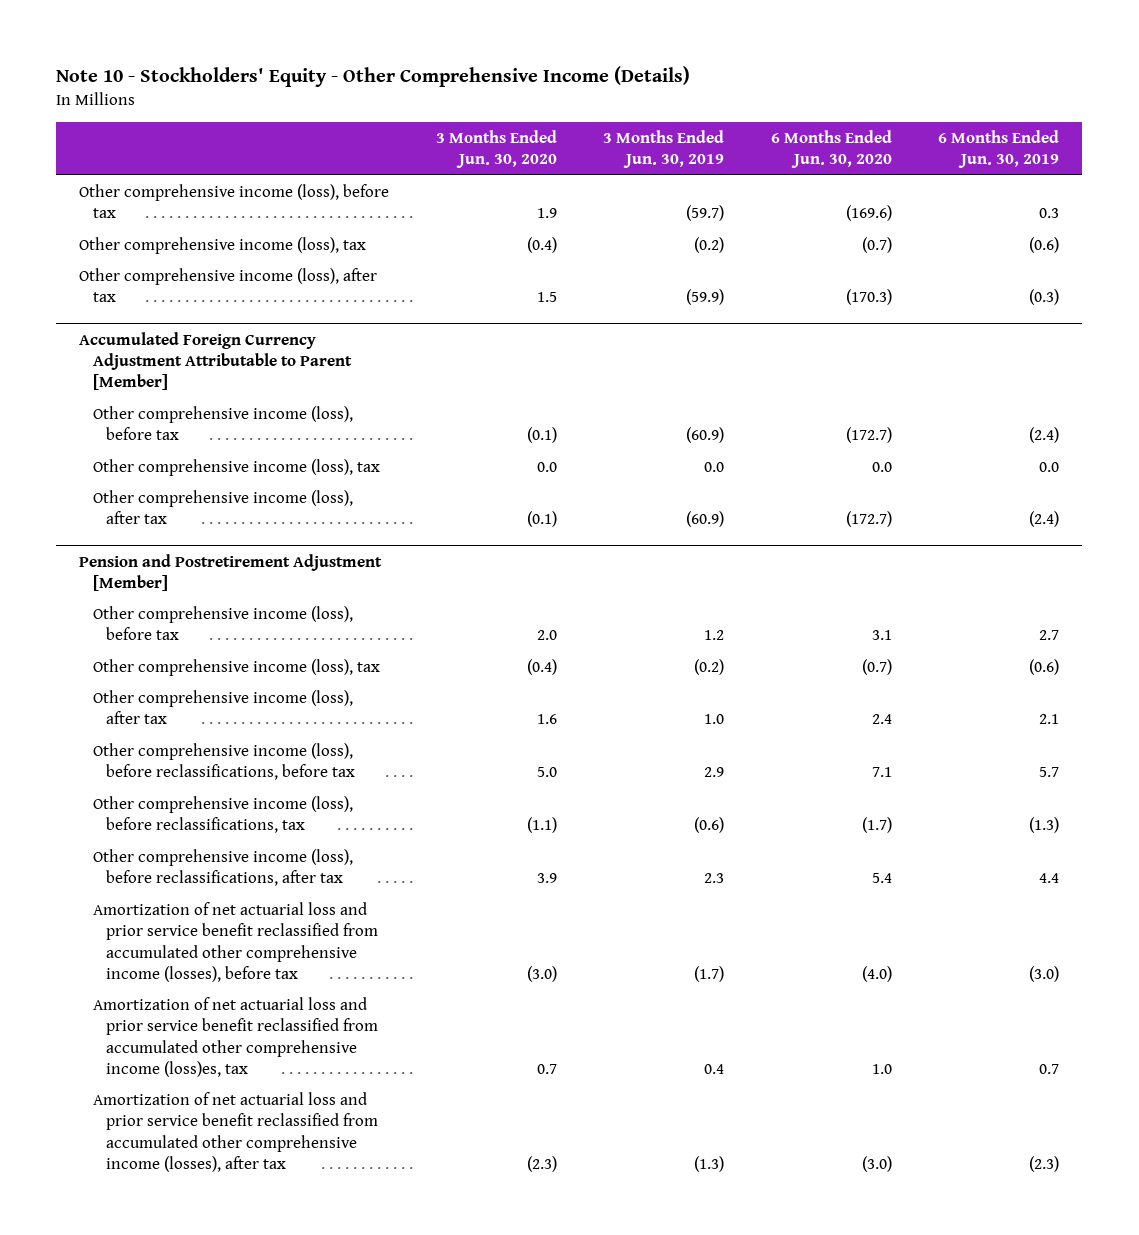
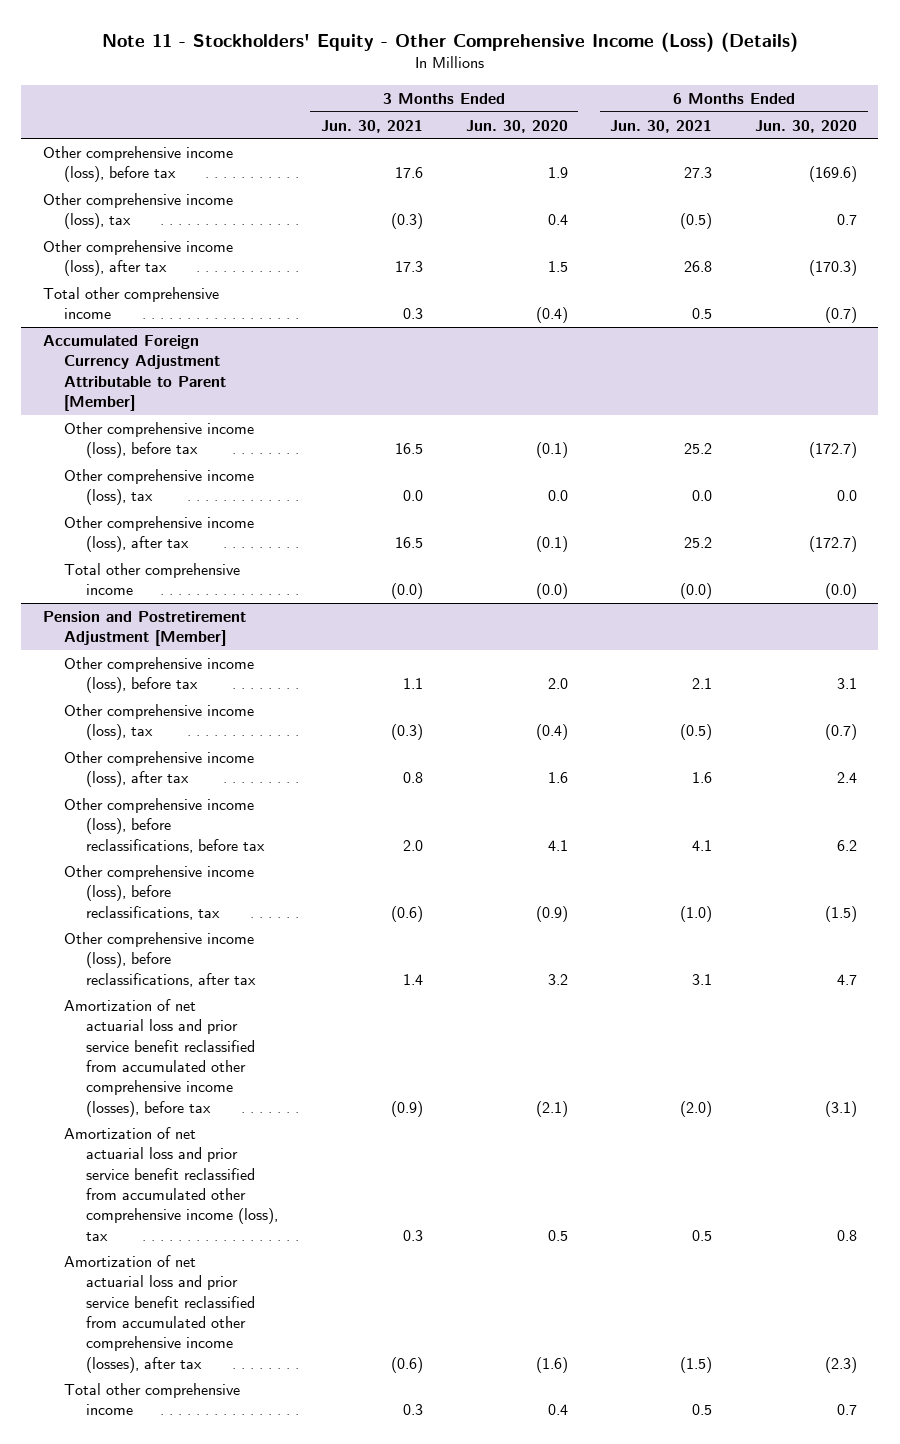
[56,66,691,88] Note 10 - Stockholders' Equity - Other Comprehensive Income (Details) -> [101,31,798,52] Note 11 - Stockholders' Equity - Other Comprehensive Income (Loss) (Details)
[603,130,725,169] 3 Months Ended Jun. 30, 2019 -> none
[938,130,1060,169] 6 Months Ended Jun. 30, 2019 -> none
none -> [320,119,423,133] Jun. 30, 2021
none -> [610,119,713,133] Jun. 30, 2021
[526,236,557,253] (0.4) -> [547,214,568,226] 0.4
[861,236,892,253] (0.7) -> [836,214,857,226] 0.7
none -> [42,287,219,320] Total other comprehensive income
none -> [64,563,241,596] Total other comprehensive income
[536,767,557,778] 5.0 -> [547,839,568,851] 4.1
[871,767,892,778] 7.1 -> [836,839,857,851] 6.2
[526,817,557,834] (1.1) -> [535,905,568,922] (0.9)
[861,817,892,834] (1.7) -> [824,905,857,922] (1.5)
[536,873,557,884] 3.9 -> [547,973,568,985] 3.2
[871,873,892,884] 5.4 -> [836,973,857,985] 4.7
[526,965,557,982] (3.0) -> [535,1100,568,1117] (2.1)
[861,965,892,982] (4.0) -> [824,1100,857,1117] (3.1)
[92,996,379,1077] Amortization of net actuarial loss and prior service benefit reclassified from accumulated other comprehensive income (loss)es, tax -> [64,1127,279,1241] Amortization of net actuarial loss and prior service benefit reclassified from accumulated other comprehensive income (loss), tax
[536,1063,557,1074] 0.7 -> [547,1229,568,1241] 0.5
[871,1063,892,1074] 1.0 -> [836,1229,857,1241] 0.8
[526,1155,557,1172] (2.3) -> [535,1356,568,1373] (1.6)
[861,1155,892,1172] (3.0) -> [824,1356,857,1373] (2.3)
none -> [64,1383,241,1416] Total other comprehensive income

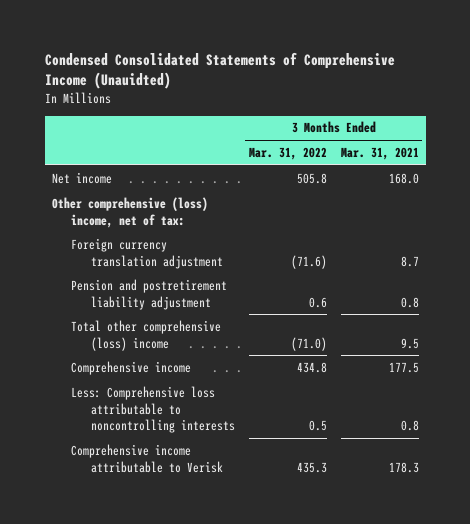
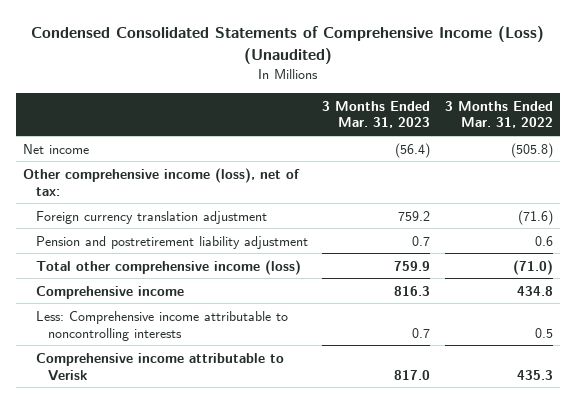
[44,51,395,89] Condensed Consolidated Statements of Comprehensive Income (Unauidted) -> [30,26,544,64] Condensed Consolidated Statements of Comprehensive Income (Loss) (Unaudited)
[340,147,419,161] Mar. 31, 2021 -> none
none -> [322,100,431,129] 3 Months Ended Mar. 31, 2023
[296,172,327,184] 505.8 -> [510,142,553,158] (505.8)
[51,196,208,228] Other comprehensive (loss) income, net of tax: -> [23,167,301,196] Other comprehensive income (loss), net of tax:
[71,319,222,351] Total other comprehensive (loss) income -> [35,259,301,275] Total other comprehensive income (loss)
[71,385,236,434] Less: Comprehensive loss attributable to noncontrolling interests -> [35,310,288,341] Less: Comprehensive income attributable to noncontrolling interests

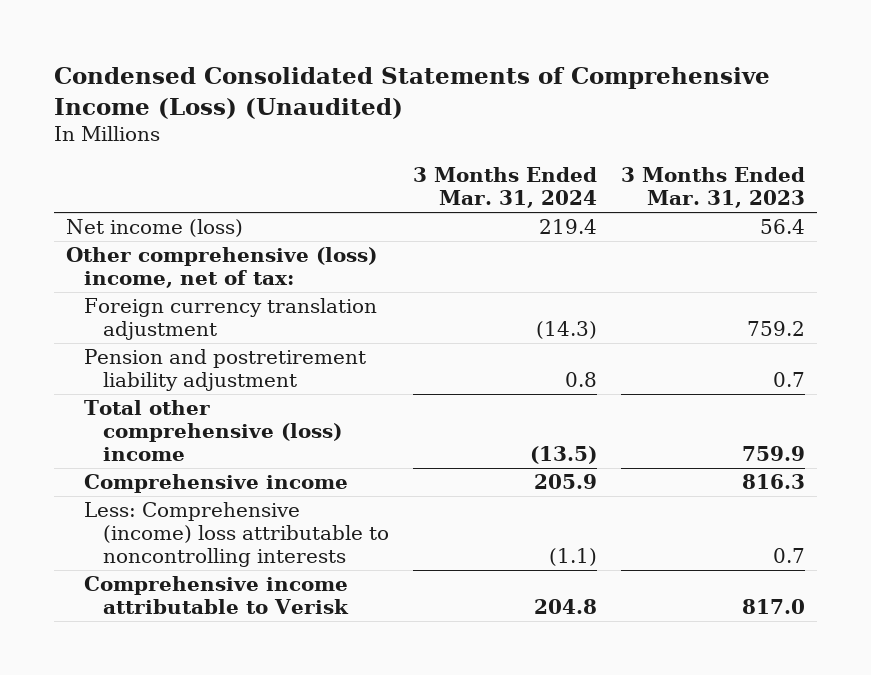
[444,100,553,129] 3 Months Ended Mar. 31, 2022 -> none
none -> [412,167,597,209] 3 Months Ended Mar. 31, 2024
[23,143,90,154] Net income -> [65,219,243,238] Net income (loss)
[395,142,431,158] (56.4) -> [759,219,805,235] 56.4
[23,167,301,196] Other comprehensive income (loss), net of tax: -> [65,247,377,289] Other comprehensive (loss) income, net of tax:
[35,259,301,275] Total other comprehensive income (loss) -> [84,400,342,462] Total other comprehensive (loss) income
[35,310,288,341] Less: Comprehensive income attributable to noncontrolling interests -> [84,502,389,568] Less: Comprehensive (income) loss attributable to noncontrolling interests

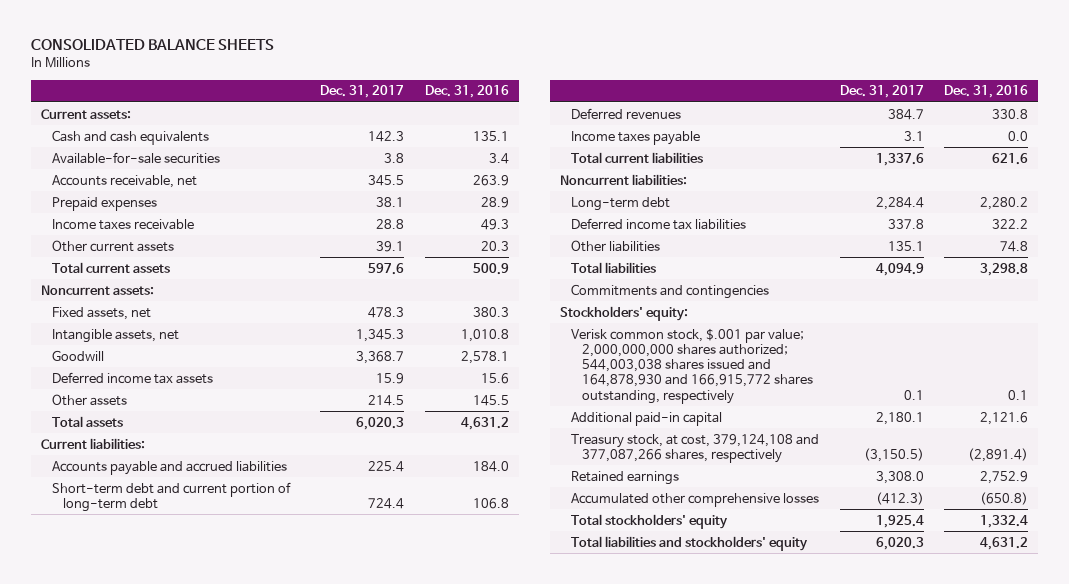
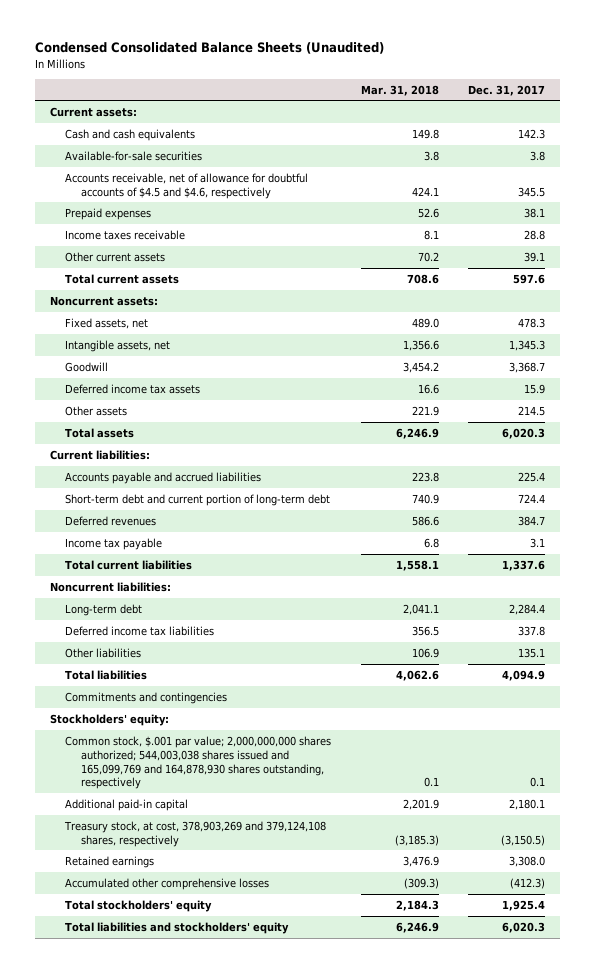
[31,39,275,51] CONSOLIDATED BALANCE SHEETS -> [34,42,384,55] Condensed Consolidated Balance Sheets (Unaudited)
[424,85,509,99] Dec. 31, 2016 -> none
none -> [360,84,439,96] Mar. 31, 2018
[52,174,198,188] Accounts receivable, net -> [65,172,309,199] Accounts receivable, net of allowance for doubtful accounts of $4.5 and $4.6, respectively
[571,130,701,145] Income taxes payable -> [65,537,163,550] Income tax payable
[571,327,813,404] Verisk common stock, $.001 par value; 2,000,000,000 shares authorized; 544,003,038 shares issued and 164,878,930 and 166,915,772 shares outstanding, respectively -> [65,735,332,790] Common stock, $.001 par value; 2,000,000,000 shares authorized; 544,003,038 shares issued and 165,099,769 and 164,878,930 shares outstanding, respectively
[571,433,820,463] Treasury stock, at cost, 379,124,108 and 377,087,266 shares, respectively -> [64,820,327,847] Treasury stock, at cost, 378,903,269 and 379,124,108 shares, respectively

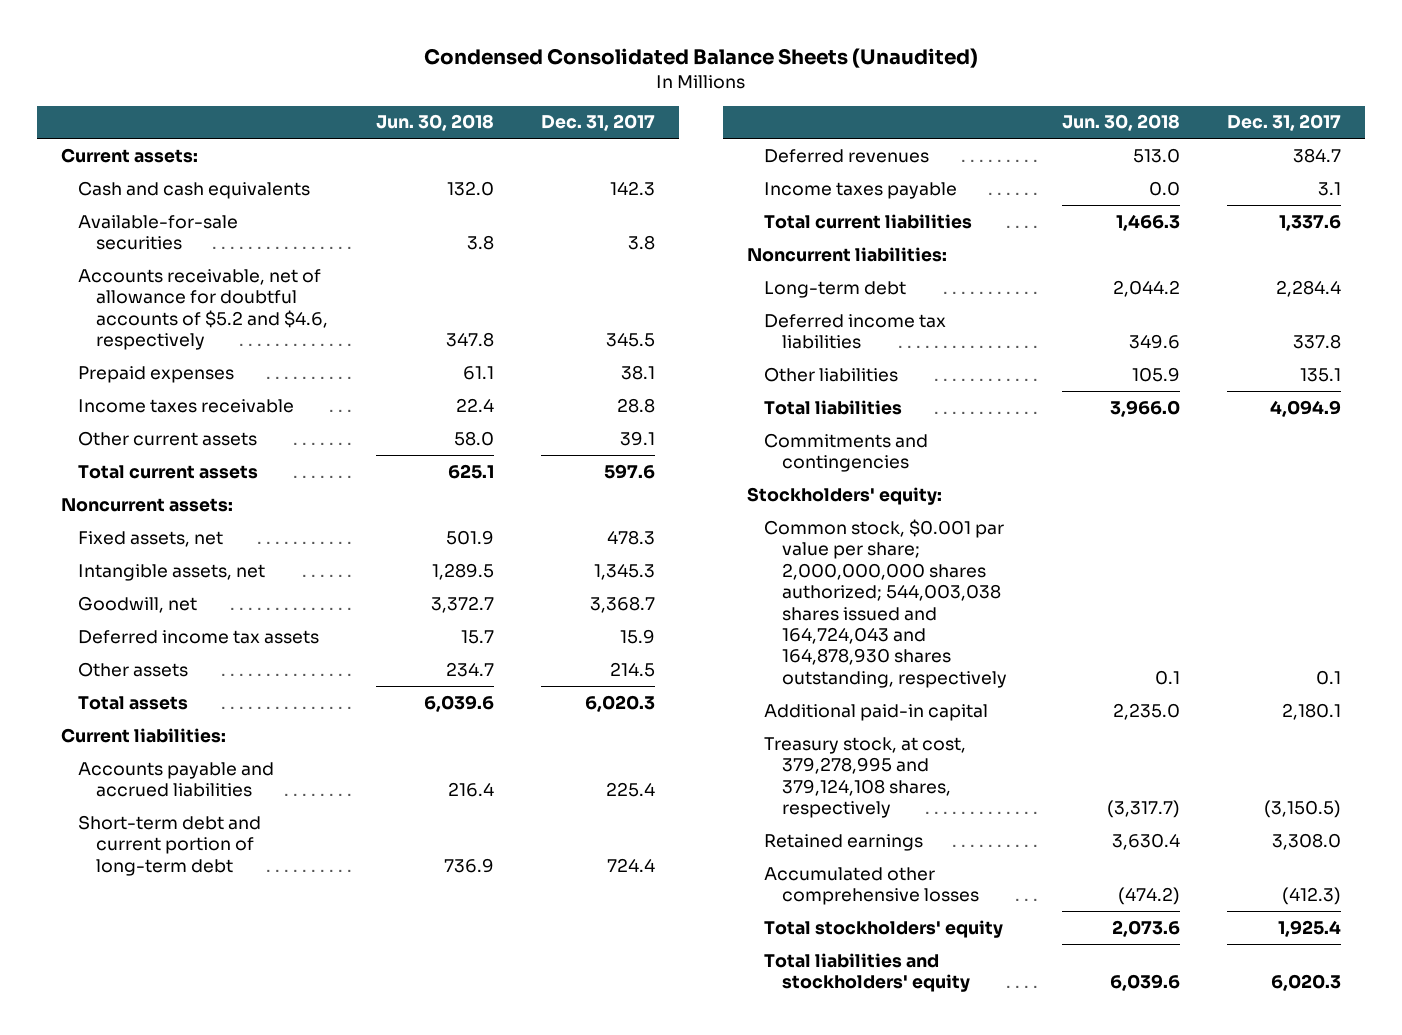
[360,84,439,96] Mar. 31, 2018 -> none
none -> [375,114,494,132] Jun. 30, 2018
[65,172,309,199] Accounts receivable, net of allowance for doubtful accounts of $4.5 and $4.6, respectively -> [78,268,329,351] Accounts receivable, net of allowance for doubtful accounts of $5.2 and $4.6, respectively
[65,361,109,372] Goodwill -> [78,595,198,613] Goodwill, net
[65,537,163,550] Income tax payable -> [764,181,958,199] Income taxes payable
[65,735,332,790] Common stock, $.001 par value; 2,000,000,000 shares authorized; 544,003,038 shares issued and 165,099,769 and 164,878,930 shares outstanding, respectively -> [764,518,1008,688] Common stock, $0.001 par value per share; 2,000,000,000 shares authorized; 544,003,038 shares issued and 164,724,043 and 164,878,930 shares outstanding, respectively
[64,820,327,847] Treasury stock, at cost, 378,903,269 and 379,124,108 shares, respectively -> [764,736,967,819] Treasury stock, at cost, 379,278,995 and 379,124,108 shares, respectively

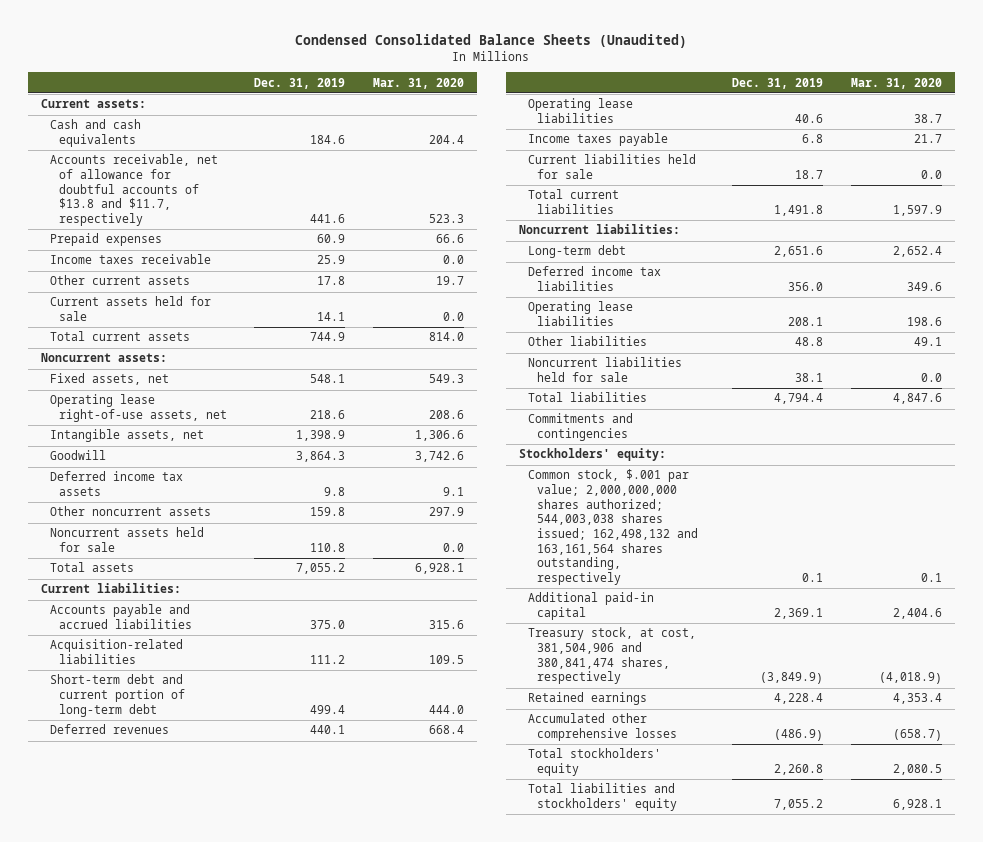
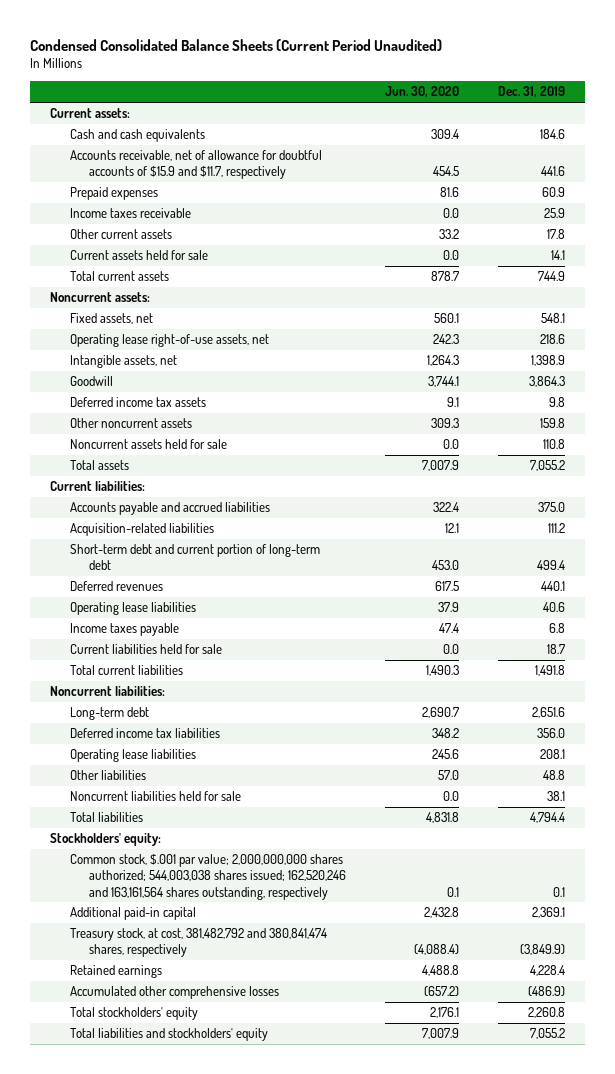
[295,34,688,49] Condensed Consolidated Balance Sheets (Unaudited) -> [30,38,443,51] Condensed Consolidated Balance Sheets (Current Period Unaudited)
[372,77,464,89] Mar. 31, 2020 -> none
none -> [385,86,460,98] Jun. 30, 2020
[50,154,219,227] Accounts receivable, net of allowance for doubtful accounts of $13.8 and $11.7, respectively -> [69,150,322,180] Accounts receivable, net of allowance for doubtful accounts of $15.9 and $11.7, respectively
[528,413,634,442] Commitments and contingencies -> none
[528,469,698,586] Common stock, $.001 par value; 2,000,000,000 shares authorized; 544,003,038 shares issued; 162,498,132 and 163,161,564 shares outstanding, respectively -> [69,854,347,900] Common stock, $.001 par value; 2,000,000,000 shares authorized; 544,003,038 shares issued; 162,520,246 and 163,161,564 shares outstanding, respectively
[528,627,697,685] Treasury stock, at cost, 381,504,906 and 380,841,474 shares, respectively -> [69,928,327,958] Treasury stock, at cost, 381,482,792 and 380,841,474 shares, respectively

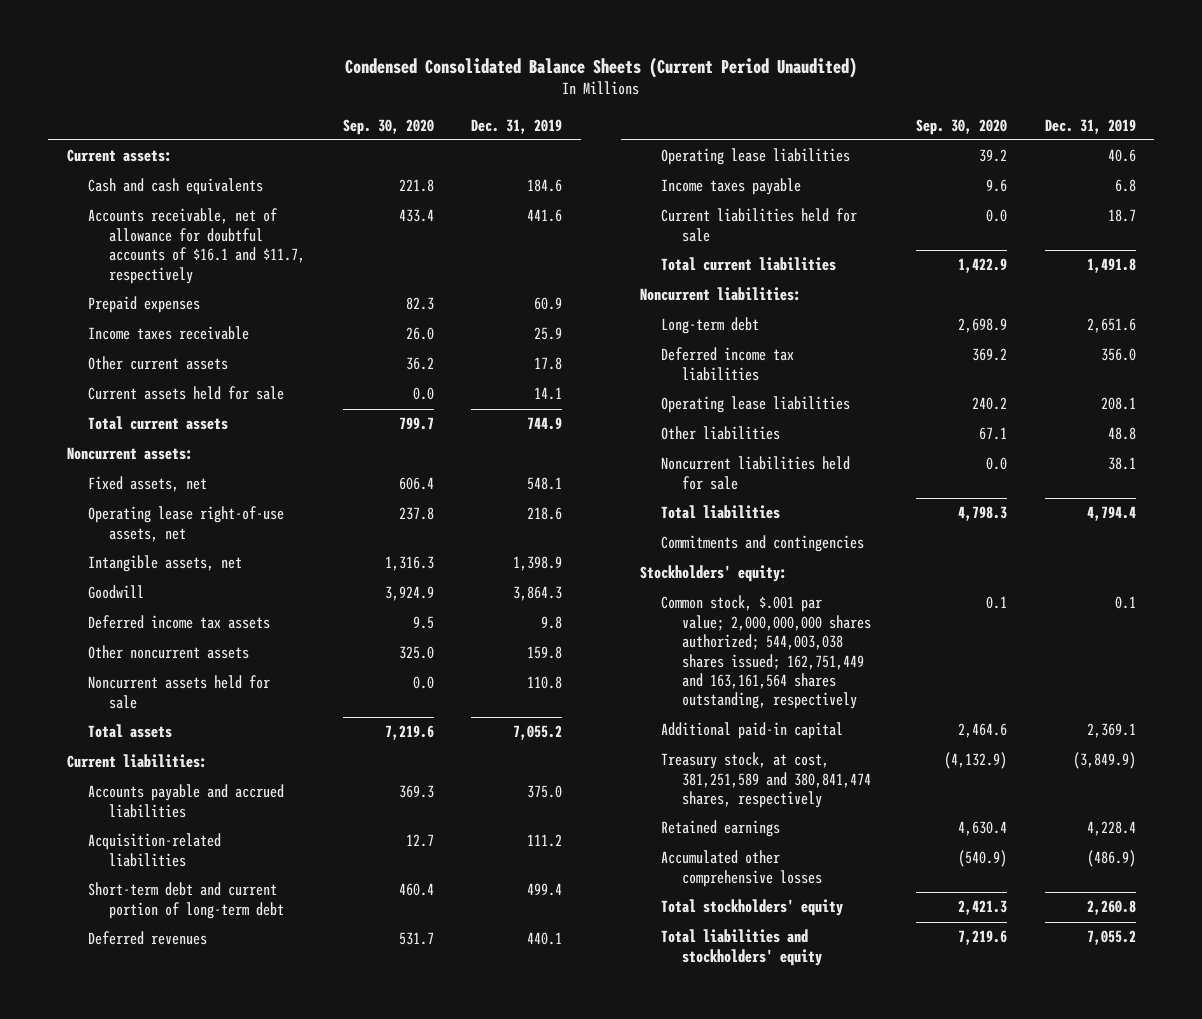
[385,86,460,98] Jun. 30, 2020 -> none
none -> [342,118,434,135] Sep. 30, 2020
[69,150,322,180] Accounts receivable, net of allowance for doubtful accounts of $15.9 and $11.7, respectively -> [87,208,305,284] Accounts receivable, net of allowance for doubtful accounts of $16.1 and $11.7, respectively
none -> [661,535,865,553] Commitments and contingencies
[69,854,347,900] Common stock, $.001 par value; 2,000,000,000 shares authorized; 544,003,038 shares issued; 162,520,246 and 163,161,564 shares outstanding, respectively -> [661,595,872,710] Common stock, $.001 par value; 2,000,000,000 shares authorized; 544,003,038 shares issued; 162,751,449 and 163,161,564 shares outstanding, respectively
[69,928,327,958] Treasury stock, at cost, 381,482,792 and 380,841,474 shares, respectively -> [661,752,872,809] Treasury stock, at cost, 381,251,589 and 380,841,474 shares, respectively

